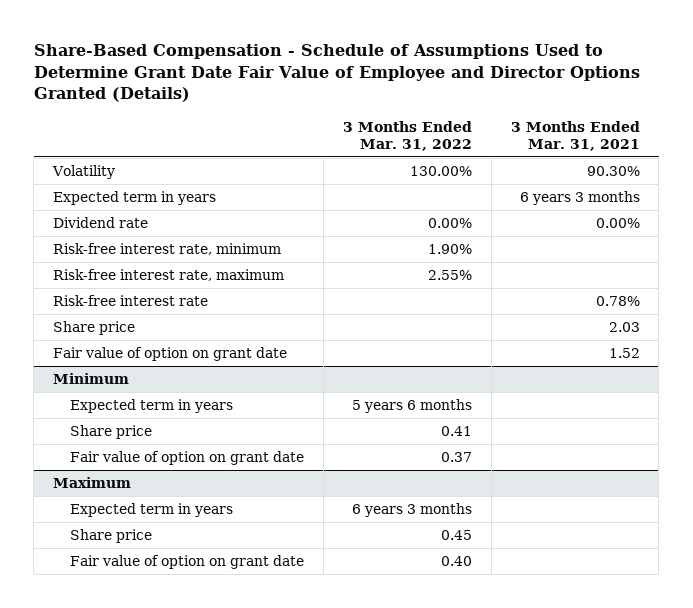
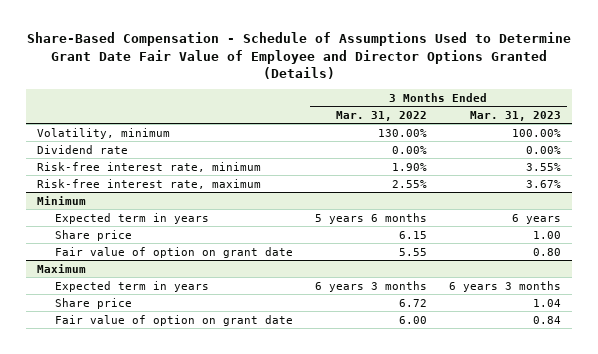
[510,120,640,151] 3 Months Ended Mar. 31, 2021 -> none
none -> [470,110,562,121] Mar. 31, 2023
[53,191,217,206] Expected term in years -> none
[52,165,116,180] Volatility -> [37,127,171,139] Volatility, minimum
[53,295,209,307] Risk-free interest rate -> none
[53,321,136,336] Share price -> none
[53,347,288,362] Fair value of option on grant date -> none
[440,426,472,437] 0.41 -> [399,230,428,239] 6.15
[440,452,472,463] 0.37 -> [399,247,428,256] 5.55
[440,530,472,541] 0.45 -> [399,298,428,307] 6.72
[440,556,472,567] 0.40 -> [399,315,428,324] 6.00

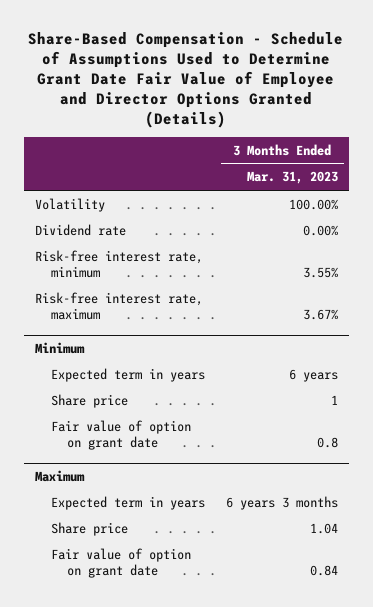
[336,110,428,121] Mar. 31, 2022 -> none
[37,127,171,139] Volatility, minimum -> [34,197,105,212] Volatility
[533,230,562,239] 1.00 -> [331,394,339,405] 1
[533,247,562,256] 0.80 -> [317,436,339,448] 0.8

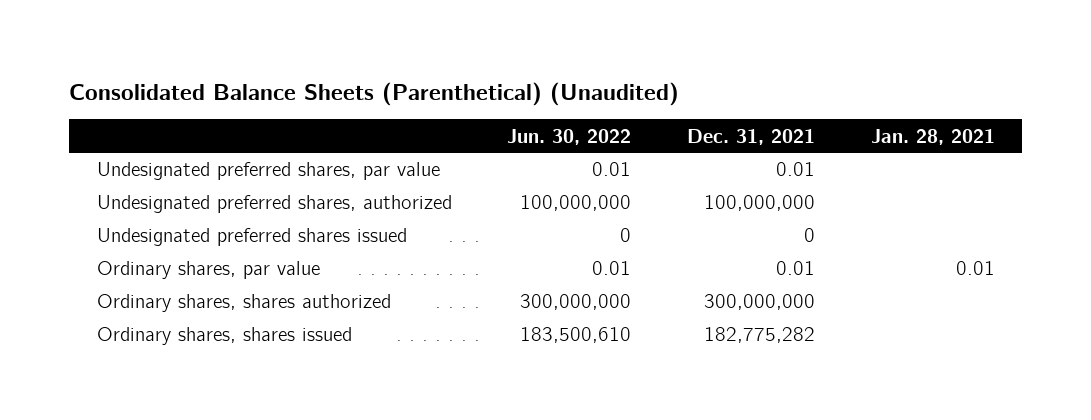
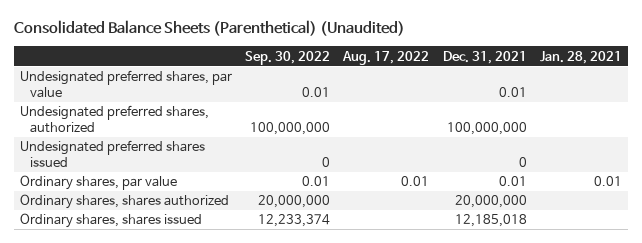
[507,128,632,145] Jun. 30, 2022 -> none
none -> [245,50,331,65] Sep. 30, 2022
none -> [342,50,430,65] Aug. 17, 2022
[703,294,815,311] 300,000,000 -> [454,195,527,209] 20,000,000
[703,327,815,344] 182,775,282 -> [454,214,527,228] 12,185,018

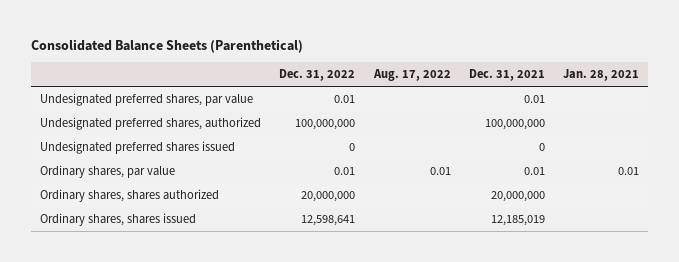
[13,20,405,37] Consolidated Balance Sheets (Parenthetical) (Unaudited) -> [30,38,303,53] Consolidated Balance Sheets (Parenthetical)
[245,50,331,65] Sep. 30, 2022 -> none
none -> [279,69,356,82] Dec. 31, 2022
[454,214,527,228] 12,185,018 -> [490,215,545,227] 12,185,019

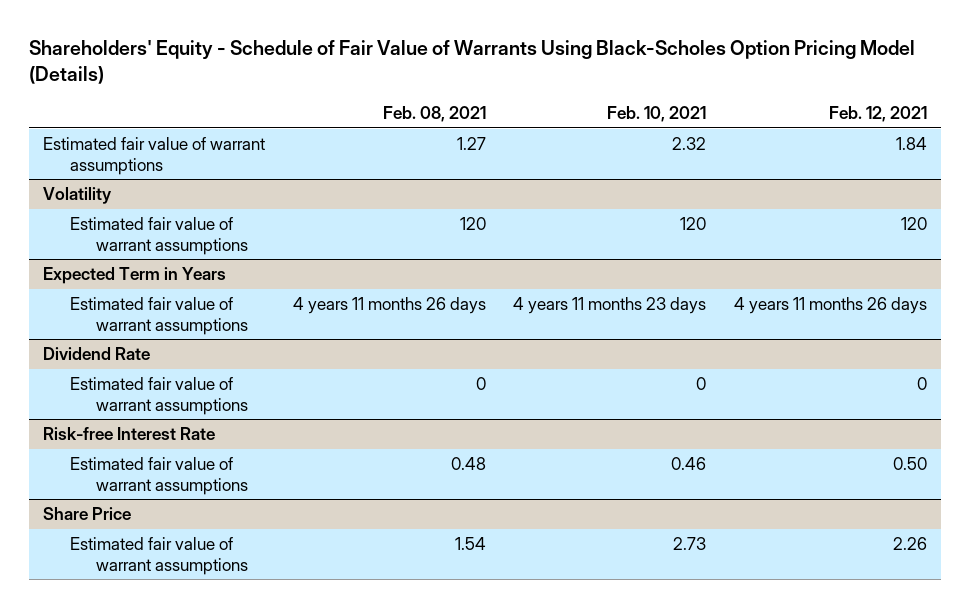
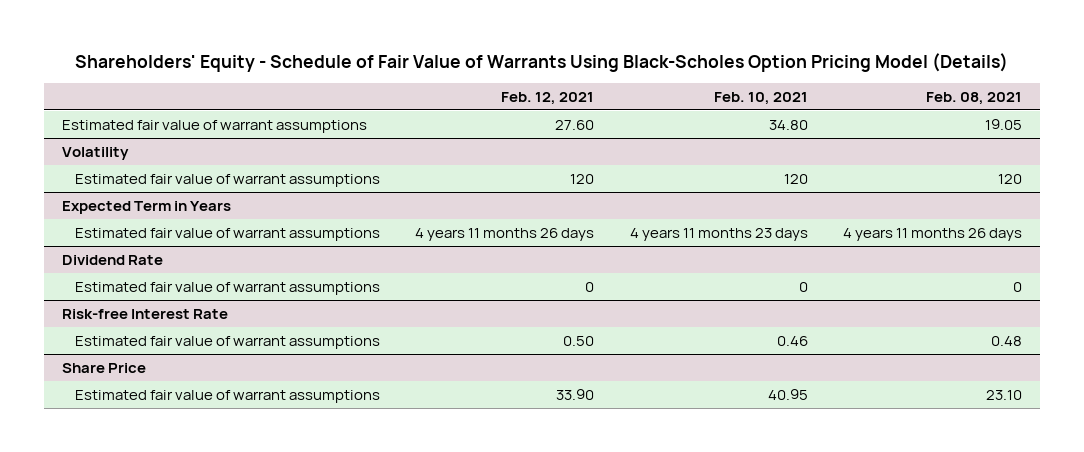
[456,136,486,150] 1.27 -> [985,118,1023,130] 19.05
[672,136,707,150] 2.32 -> [768,119,808,130] 34.80
[896,136,928,150] 1.84 -> [555,119,595,130] 27.60
[454,536,486,550] 1.54 -> [986,389,1023,400] 23.10
[673,536,707,550] 2.73 -> [767,388,808,400] 40.95
[893,536,928,550] 2.26 -> [556,388,595,400] 33.90

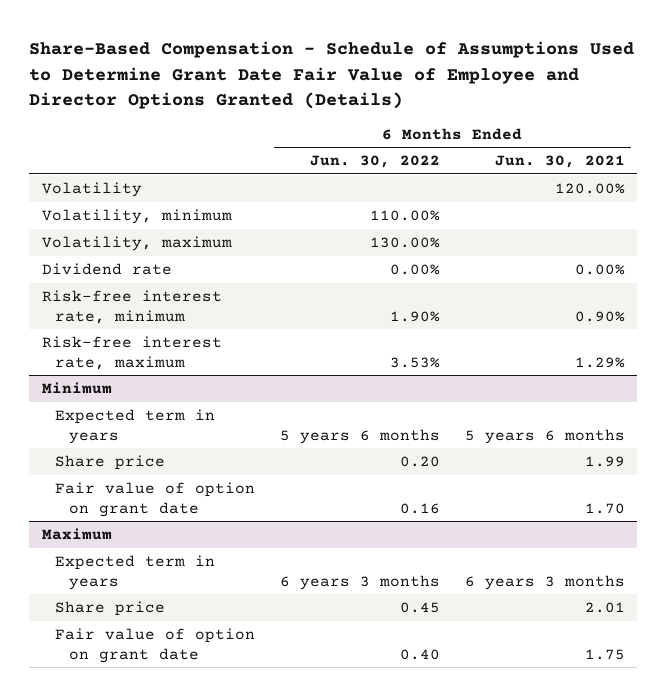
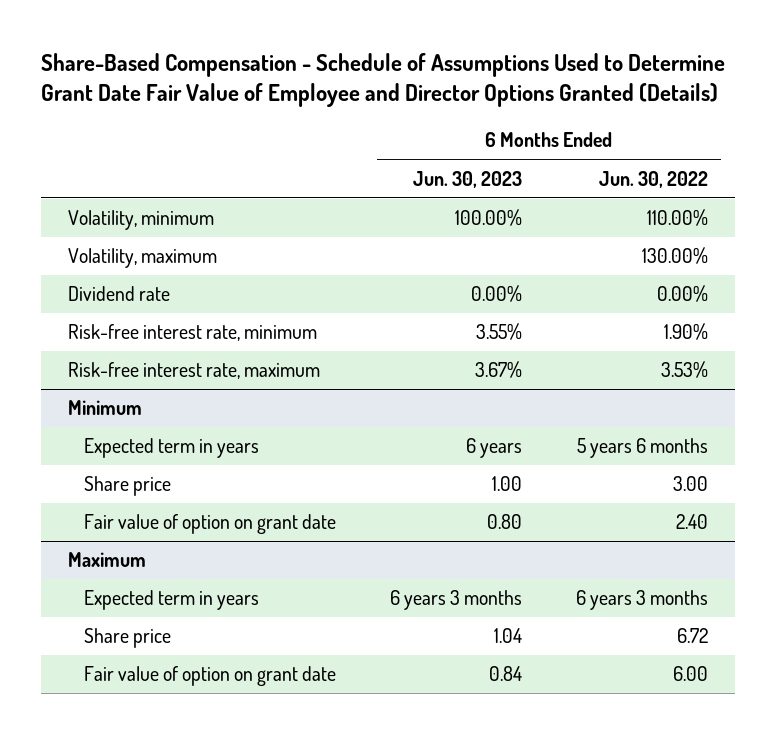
[494,155,625,169] Jun. 30, 2021 -> none
none -> [413,170,523,188] Jun. 30, 2023
[41,181,142,197] Volatility -> none
[400,455,441,467] 0.20 -> [672,476,708,492] 3.00
[400,502,441,514] 0.16 -> [675,514,708,530] 2.40
[400,601,441,613] 0.45 -> [676,628,708,644] 6.72
[400,648,441,660] 0.40 -> [672,666,708,682] 6.00

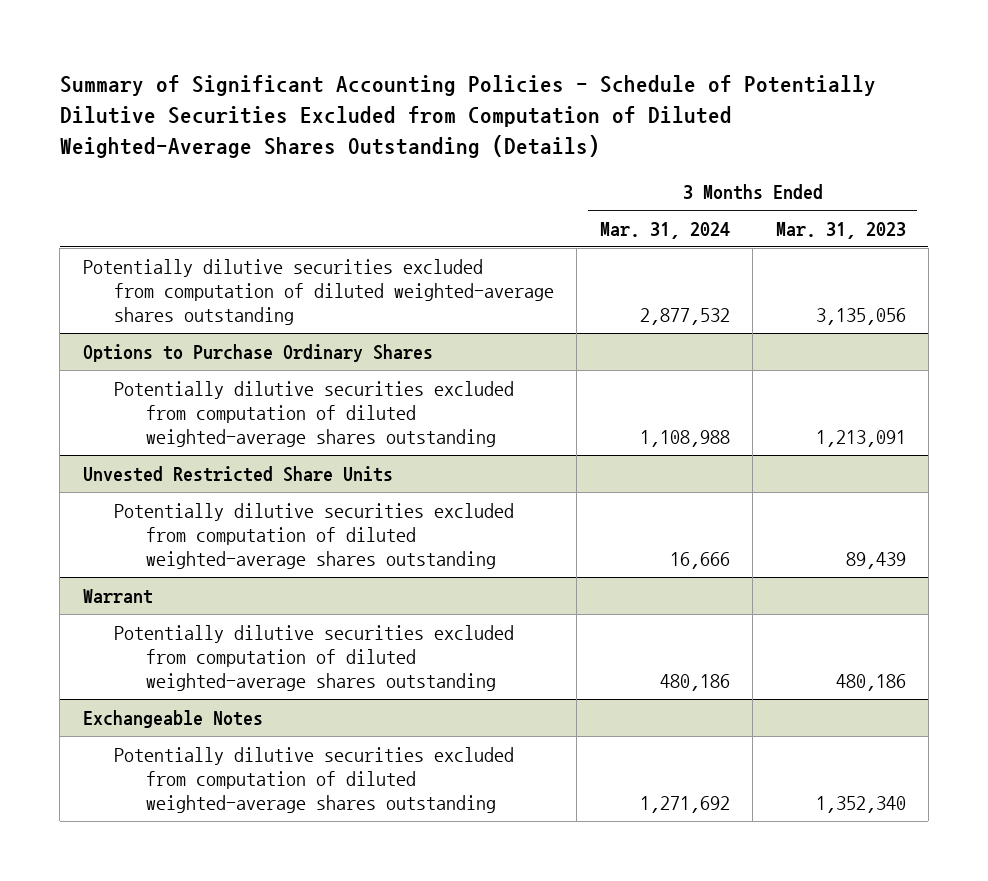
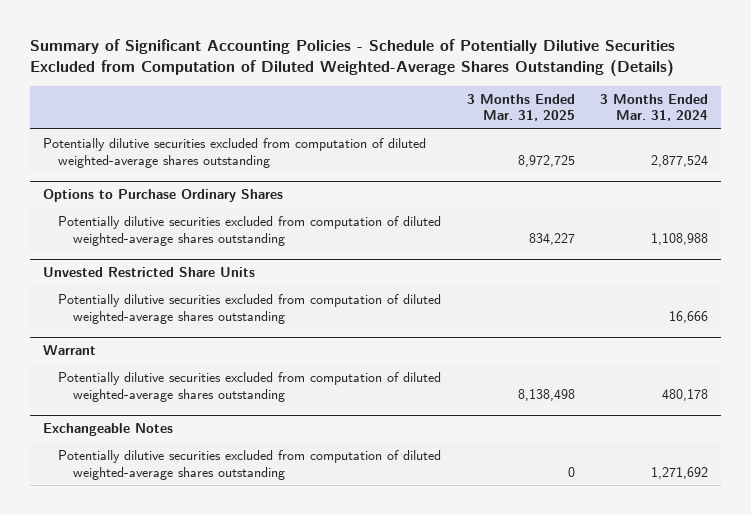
[775,221,906,239] Mar. 31, 2023 -> none
none -> [466,93,575,122] 3 Months Ended Mar. 31, 2025
[639,308,730,326] 2,877,532 -> [650,154,708,167] 2,877,524
[659,674,730,692] 480,186 -> [661,388,708,401] 480,178

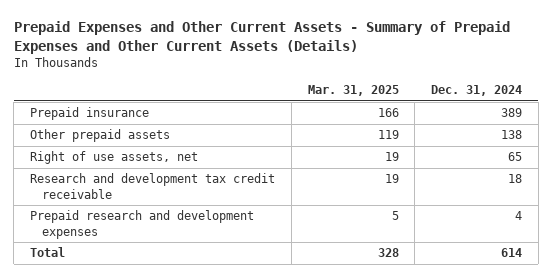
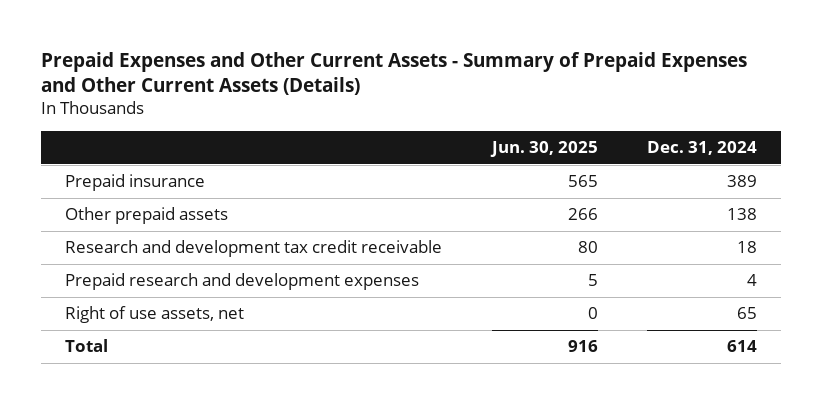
[307,84,399,96] Mar. 31, 2025 -> none
none -> [489,141,598,158] Jun. 30, 2025
[30,151,199,165] Right of use assets, net -> [65,306,245,324] Right of use assets, net

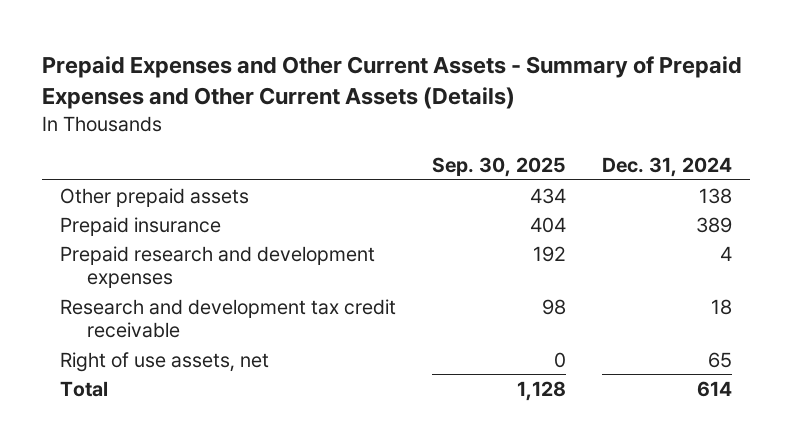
[489,141,598,158] Jun. 30, 2025 -> none
none -> [432,157,567,178] Sep. 30, 2025
[65,174,206,192] Prepaid insurance -> [60,216,222,236] Prepaid insurance
[65,240,443,258] Research and development tax credit receivable -> [60,298,397,339] Research and development tax credit receivable

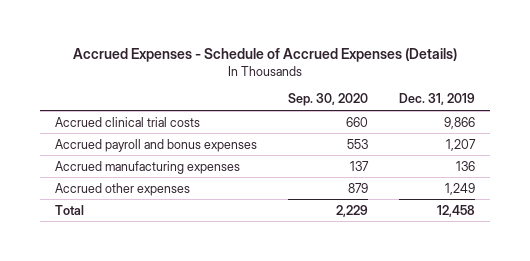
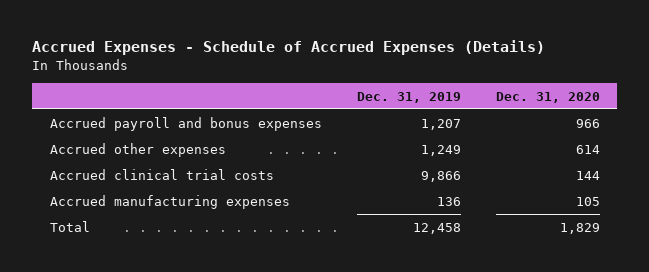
[288,93,369,107] Sep. 30, 2020 -> none
none -> [495,91,600,103] Dec. 31, 2020
[55,116,201,127] Accrued clinical trial costs -> [49,168,274,180] Accrued clinical trial costs
[55,160,241,174] Accrued manufacturing expenses -> [49,194,290,209] Accrued manufacturing expenses

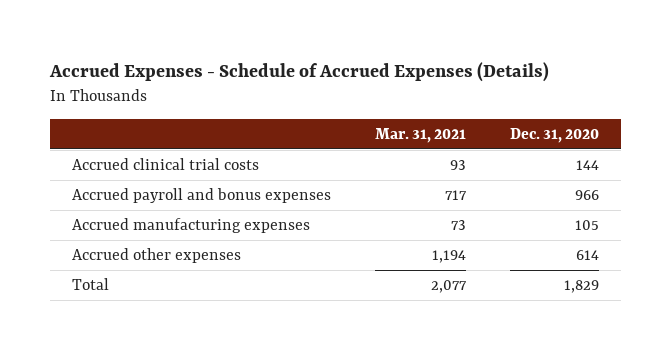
[356,91,461,103] Dec. 31, 2019 -> none
none -> [374,127,466,143] Mar. 31, 2021
[49,116,322,131] Accrued payroll and bonus expenses -> [71,187,331,203] Accrued payroll and bonus expenses
[49,142,226,157] Accrued other expenses -> [71,247,241,263] Accrued other expenses

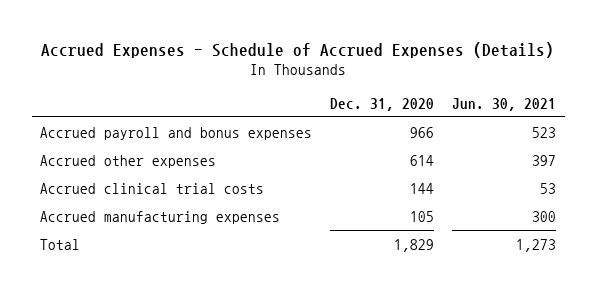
[374,127,466,143] Mar. 31, 2021 -> none
none -> [451,97,556,111] Jun. 30, 2021
[71,157,259,170] Accrued clinical trial costs -> [40,182,265,194] Accrued clinical trial costs
[71,217,310,233] Accrued manufacturing expenses -> [40,210,281,224] Accrued manufacturing expenses

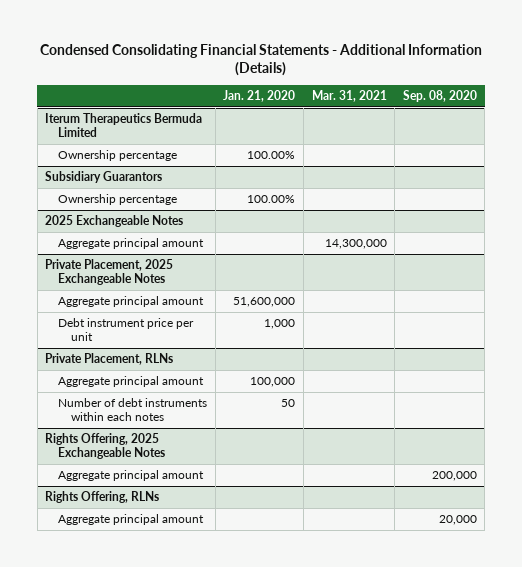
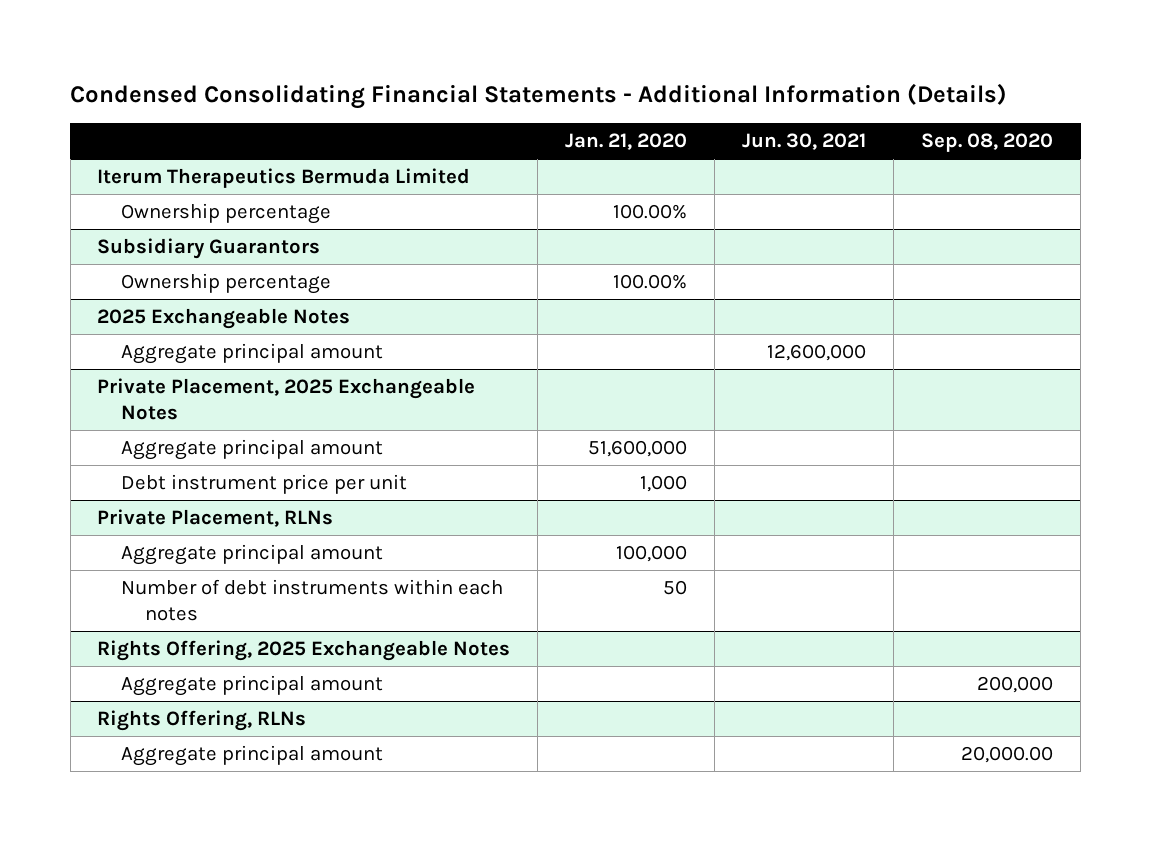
[311,90,387,103] Mar. 31, 2021 -> none
none -> [742,133,867,151] Jun. 30, 2021
[438,515,477,526] 20,000 -> [961,746,1054,764] 20,000.00

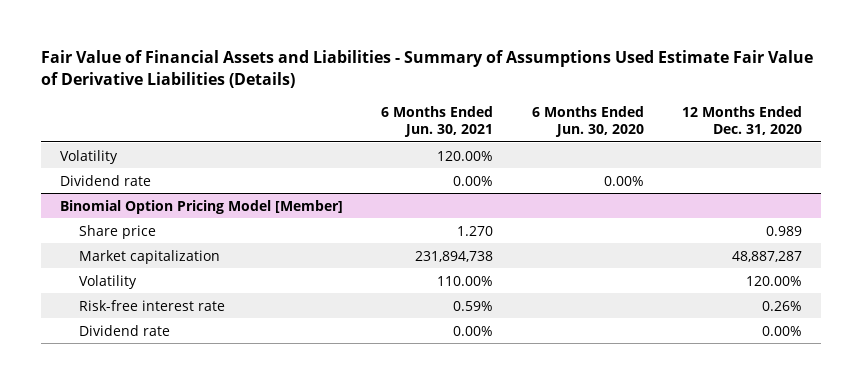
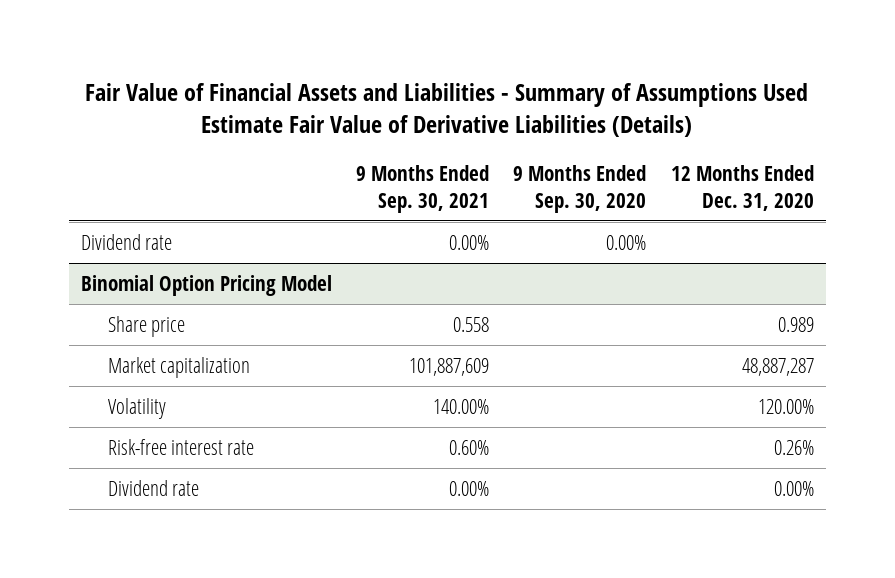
[381,105,494,138] 6 Months Ended Jun. 30, 2021 -> none
[531,105,644,138] 6 Months Ended Jun. 30, 2020 -> none
none -> [356,165,490,213] 9 Months Ended Sep. 30, 2021
none -> [513,165,647,213] 9 Months Ended Sep. 30, 2020
[60,149,119,164] Volatility -> none
[60,199,344,214] Binomial Option Pricing Model [Member] -> [80,274,332,296] Binomial Option Pricing Model

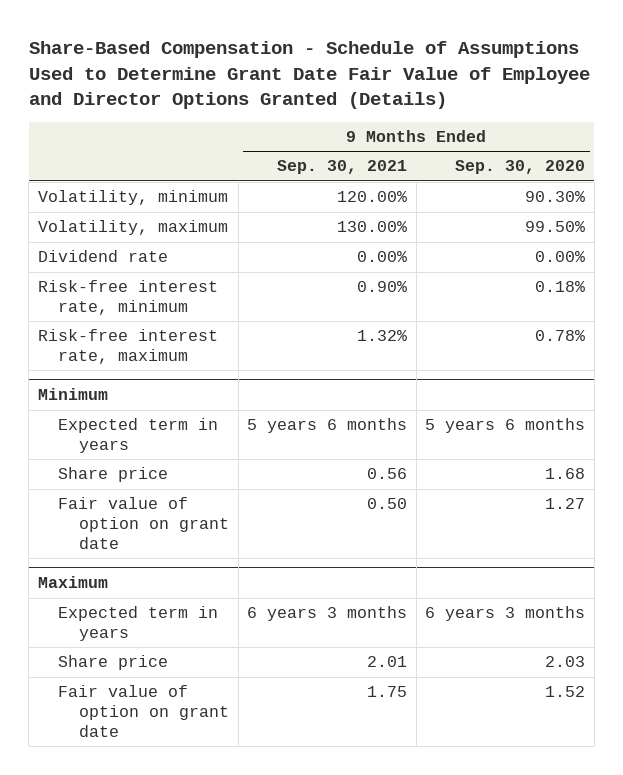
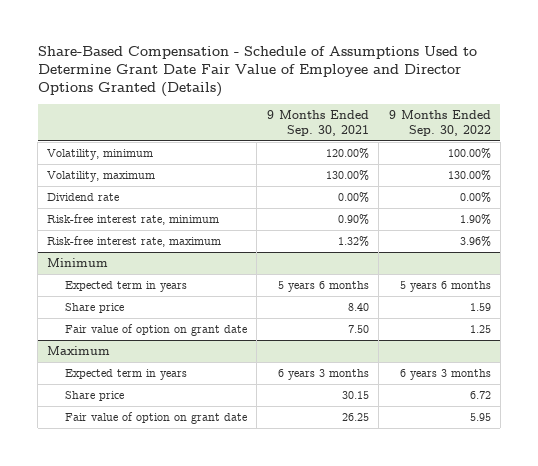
[455,160,586,175] Sep. 30, 2020 -> none
none -> [388,110,491,137] 9 Months Ended Sep. 30, 2022
[367,468,408,480] 0.56 -> [347,302,369,311] 8.40
[367,498,408,510] 0.50 -> [347,324,369,333] 7.50
[367,656,408,668] 2.01 -> [341,390,369,399] 30.15
[367,686,408,698] 1.75 -> [341,412,369,421] 26.25

